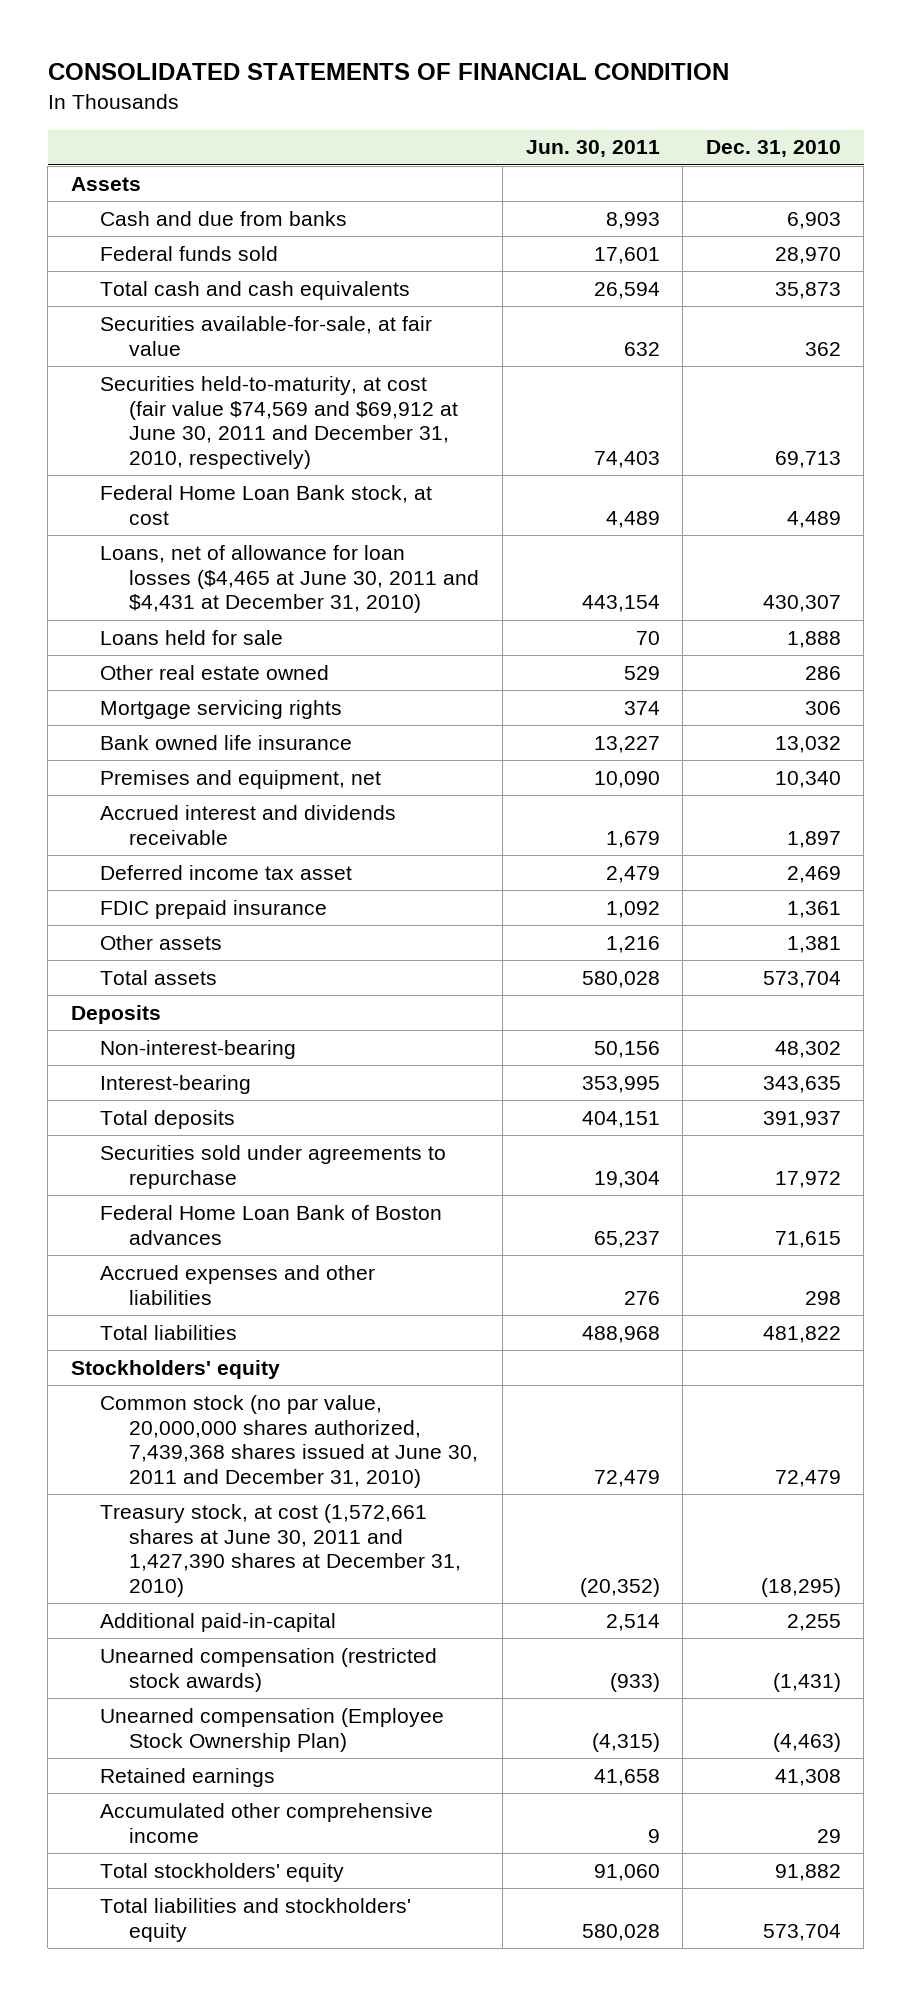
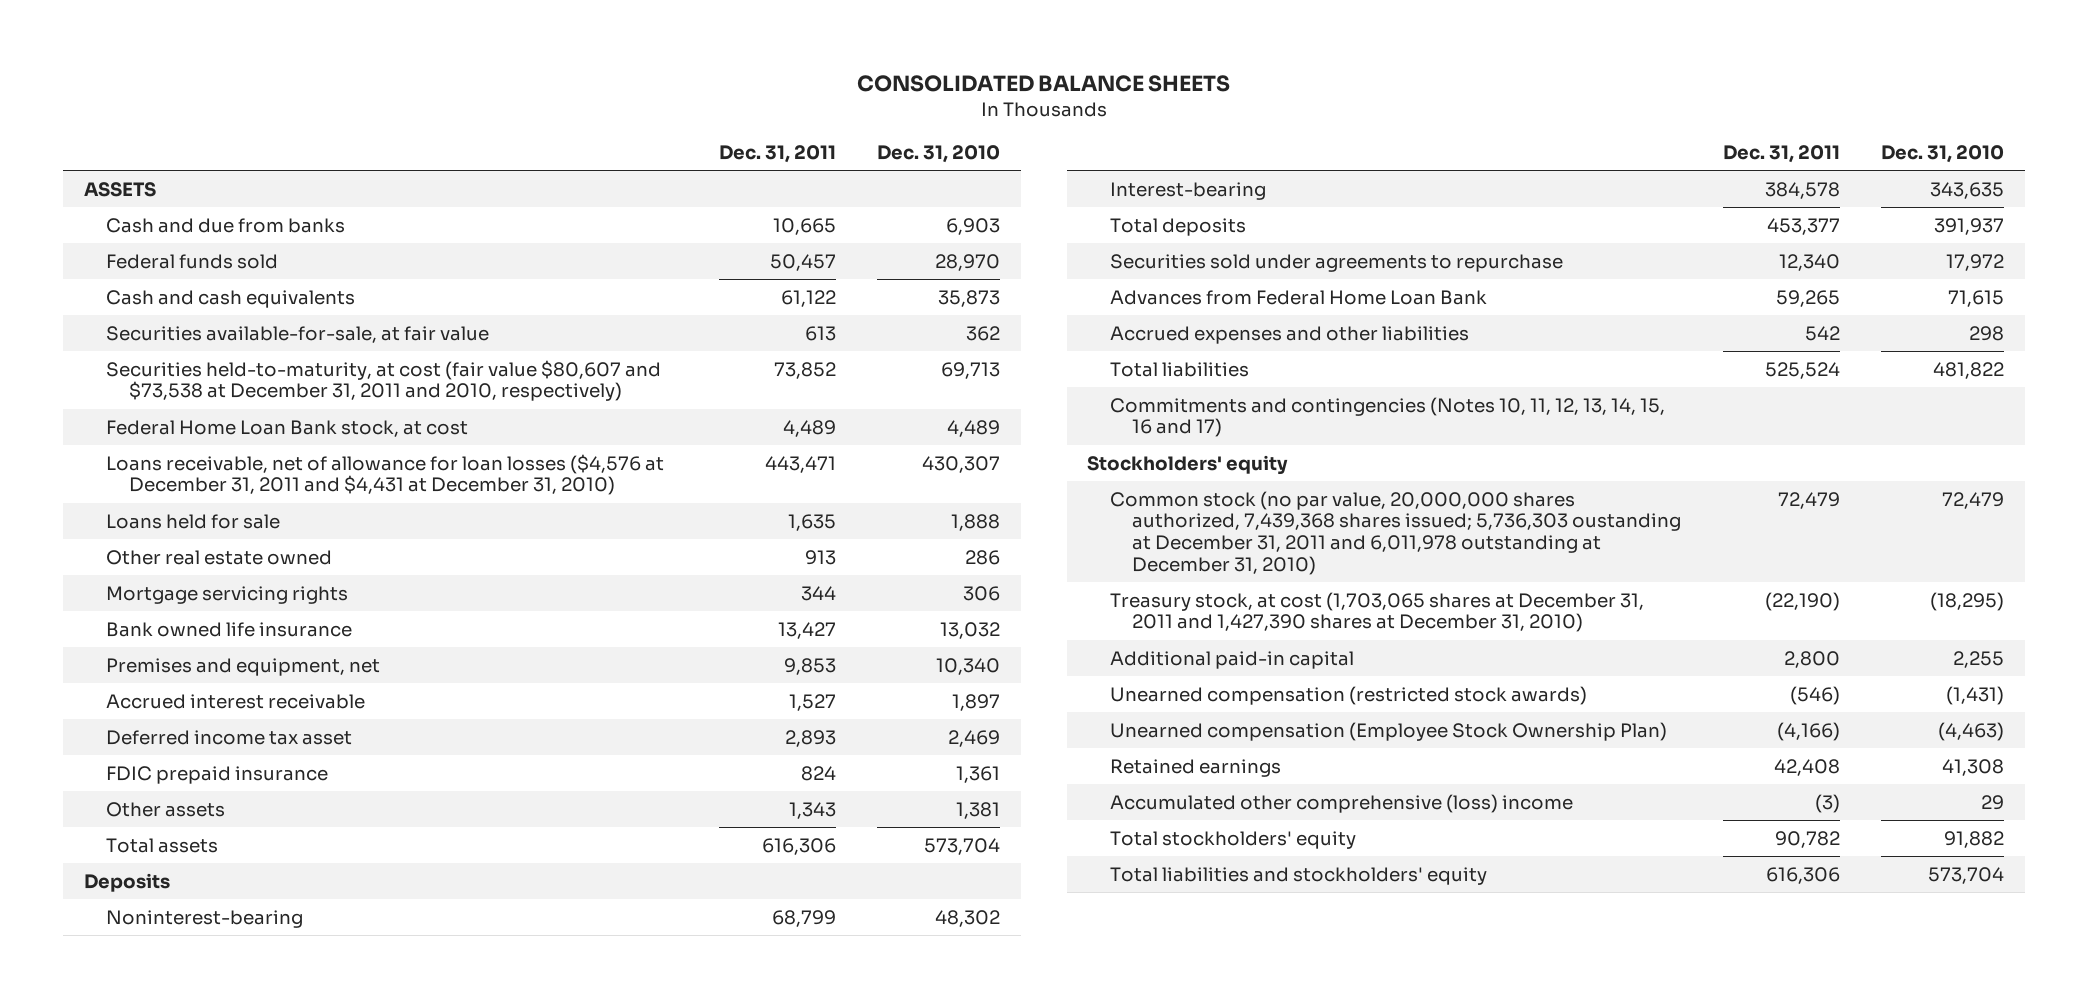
[47,63,729,81] CONSOLIDATED STATEMENTS OF FINANCIAL CONDITION -> [856,75,1230,93] CONSOLIDATED BALANCE SHEETS
[525,140,660,158] Jun. 30, 2011 -> none
none -> [718,144,836,163] Dec. 31, 2011
[70,176,141,191] Assets -> [83,181,156,197] ASSETS
[100,280,411,300] Total cash and cash equivalents -> [106,289,356,308] Cash and cash equivalents
[100,375,459,469] Securities held-to-maturity, at cost (fair value $74,569 and $69,912 at June 30, 2011 and December 31, 2010, respectively) -> [106,359,662,402] Securities held-to-maturity, at cost (fair value $80,607 and $73,538 at December 31, 2011 and 2010, respectively)
[100,544,480,614] Loans, net of allowance for loan losses ($4,465 at June 30, 2011 and $4,431 at December 31, 2010) -> [106,453,665,496] Loans receivable, net of allowance for loan losses ($4,576 at December 31, 2011 and $4,431 at December 31, 2010)
[100,804,397,845] Accrued interest and dividends receivable -> [106,693,366,709] Accrued interest receivable
[100,1039,297,1059] Non-interest-bearing -> [106,909,304,928] Noninterest-bearing
[100,1204,443,1245] Federal Home Loan Bank of Boston advances -> [1109,289,1487,305] Advances from Federal Home Loan Bank
none -> [1109,396,1665,438] Commitments and contingencies (Notes 10, 11, 12, 13, 14, 15, 16 and 17)
[100,1394,479,1488] Common stock (no par value, 20,000,000 shares authorized, 7,439,368 shares issued at June 30, 2011 and December 31, 2010) -> [1109,490,1682,575] Common stock (no par value, 20,000,000 shares authorized, 7,439,368 shares issued; 5,736,303 oustanding at December 31, 2011 and 6,011,978 outstanding at December 31, 2010)
[100,1503,462,1597] Treasury stock, at cost (1,572,661 shares at June 30, 2011 and 1,427,390 shares at December 31, 2010) -> [1109,591,1644,633] Treasury stock, at cost (1,703,065 shares at December 31, 2011 and 1,427,390 shares at December 31, 2010)
[100,1612,337,1632] Additional paid-in-capital -> [1109,650,1354,669] Additional paid-in capital
[100,1802,434,1843] Accumulated other comprehensive income -> [1109,793,1573,813] Accumulated other comprehensive (loss) income

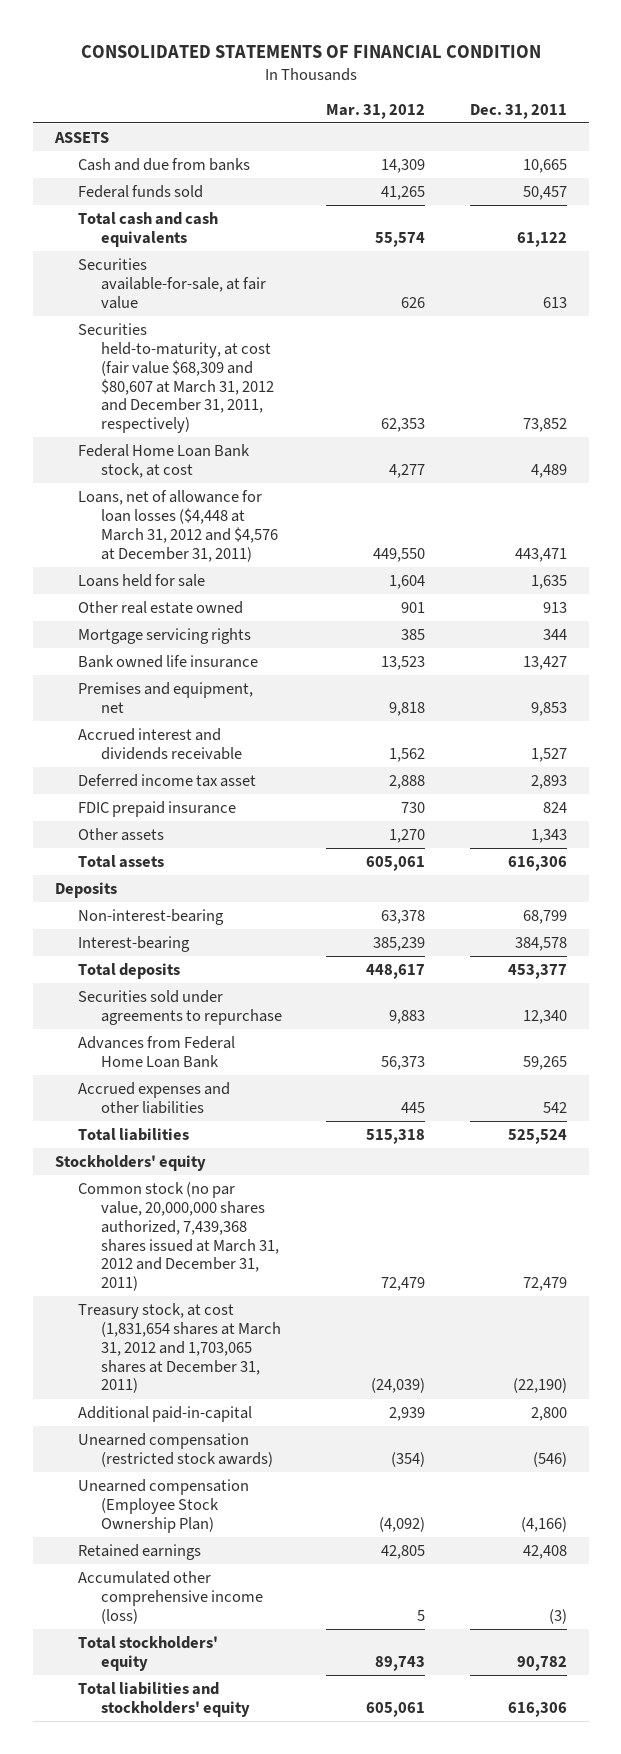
[856,75,1230,93] CONSOLIDATED BALANCE SHEETS -> [80,44,541,58] CONSOLIDATED STATEMENTS OF FINANCIAL CONDITION
[877,144,1001,163] Dec. 31, 2010 -> none
none -> [326,103,426,119] Mar. 31, 2012
[106,289,356,308] Cash and cash equivalents -> [77,211,218,247] Total cash and cash equivalents
[106,359,662,402] Securities held-to-maturity, at cost (fair value $80,607 and $73,538 at December 31, 2011 and 2010, respectively) -> [77,322,274,434] Securities held-to-maturity, at cost (fair value $68,309 and $80,607 at March 31, 2012 and December 31, 2011, respectively)
[106,453,665,496] Loans receivable, net of allowance for loan losses ($4,576 at December 31, 2011 and $4,431 at December 31, 2010) -> [77,489,278,562] Loans, net of allowance for loan losses ($4,448 at March 31, 2012 and $4,576 at December 31, 2011)
[106,693,366,709] Accrued interest receivable -> [77,727,242,760] Accrued interest and dividends receivable
[106,909,304,928] Noninterest-bearing -> [77,908,224,925] Non-interest-bearing
[1109,396,1665,438] Commitments and contingencies (Notes 10, 11, 12, 13, 14, 15, 16 and 17) -> none
[1109,490,1682,575] Common stock (no par value, 20,000,000 shares authorized, 7,439,368 shares issued; 5,736,303 oustanding at December 31, 2011 and 6,011,978 outstanding at December 31, 2010) -> [77,1181,279,1292] Common stock (no par value, 20,000,000 shares authorized, 7,439,368 shares issued at March 31, 2012 and December 31, 2011)
[1109,591,1644,633] Treasury stock, at cost (1,703,065 shares at December 31, 2011 and 1,427,390 shares at December 31, 2010) -> [77,1302,281,1394] Treasury stock, at cost (1,831,654 shares at March 31, 2012 and 1,703,065 shares at December 31, 2011)
[1109,650,1354,669] Additional paid-in capital -> [77,1405,252,1422] Additional paid-in-capital
[1109,793,1573,813] Accumulated other comprehensive (loss) income -> [77,1570,263,1624] Accumulated other comprehensive income (loss)

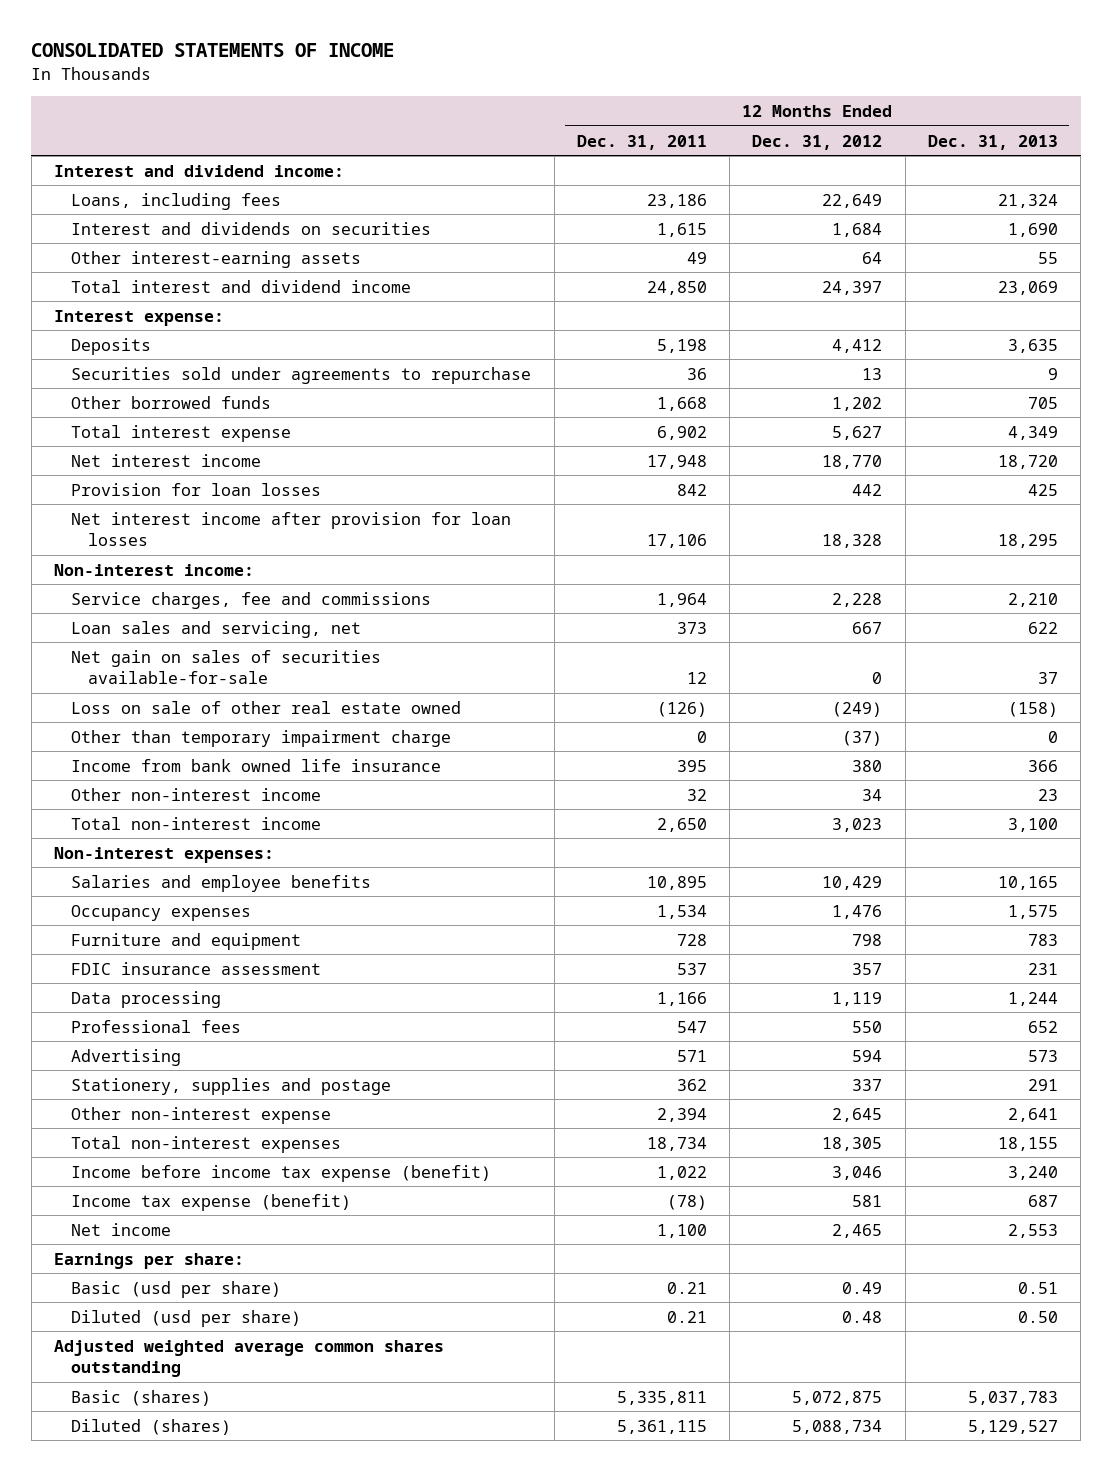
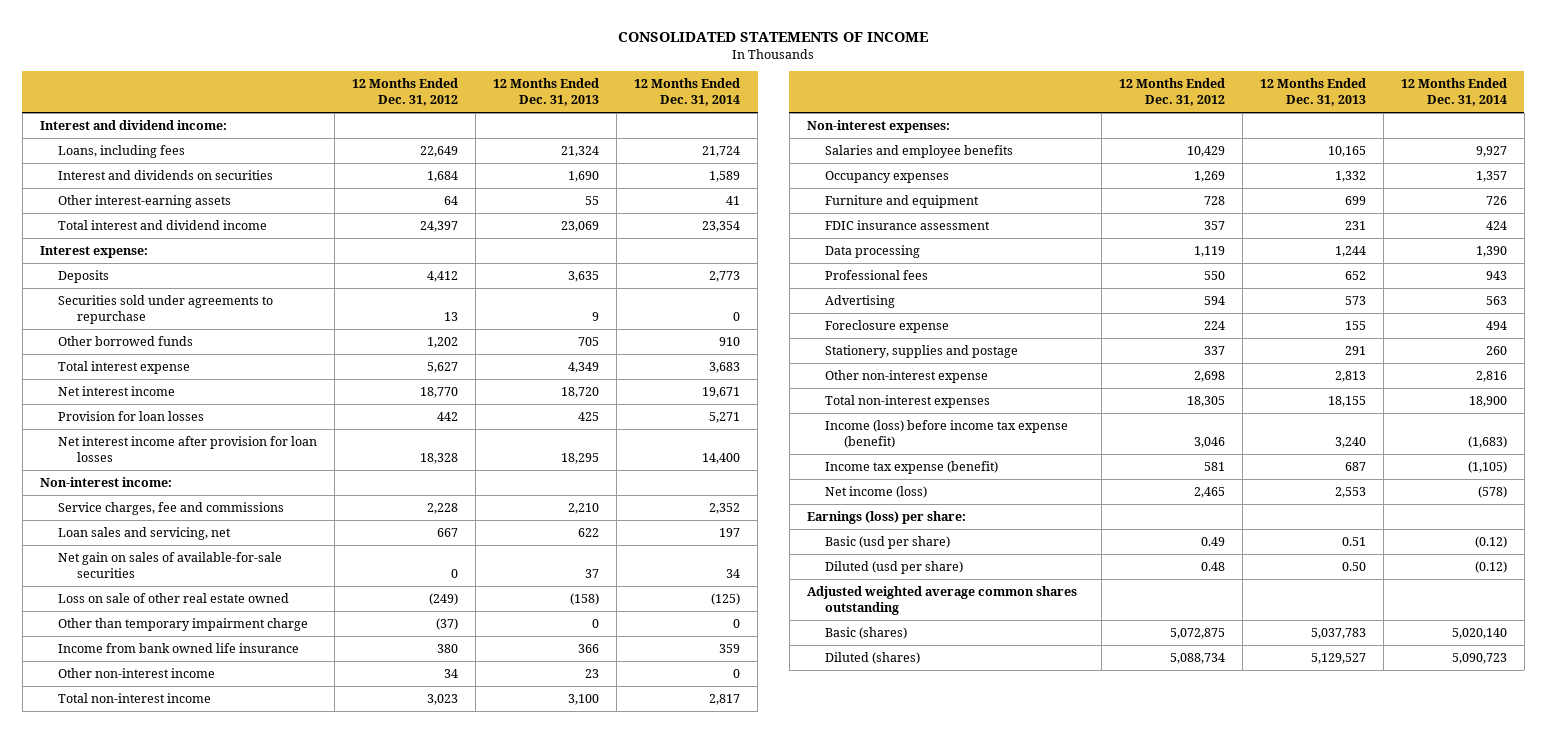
[576,134,707,150] Dec. 31, 2011 -> none
none -> [634,78,741,106] 12 Months Ended Dec. 31, 2014
[71,649,382,684] Net gain on sales of securities available-for-sale -> [58,552,283,578] Net gain on sales of available-for-sale securities
[832,904,883,919] 1,476 -> [1194,171,1226,183] 1,269
[1007,904,1058,919] 1,575 -> [1335,171,1367,183] 1,332
[852,933,883,946] 798 -> [1204,196,1226,206] 728
[1027,933,1058,946] 783 -> [1345,196,1367,206] 699
none -> [825,320,950,334] Foreclosure expense
[832,1107,883,1122] 2,645 -> [1194,371,1226,383] 2,698
[1007,1107,1058,1122] 2,641 -> [1335,371,1367,383] 2,813
[71,1164,492,1182] Income before income tax expense (benefit) -> [825,420,1069,448] Income (loss) before income tax expense (benefit)
[71,1222,172,1236] Net income -> [825,486,928,499] Net income (loss)
[54,1252,245,1269] Earnings per share: -> [806,511,966,525] Earnings (loss) per share:

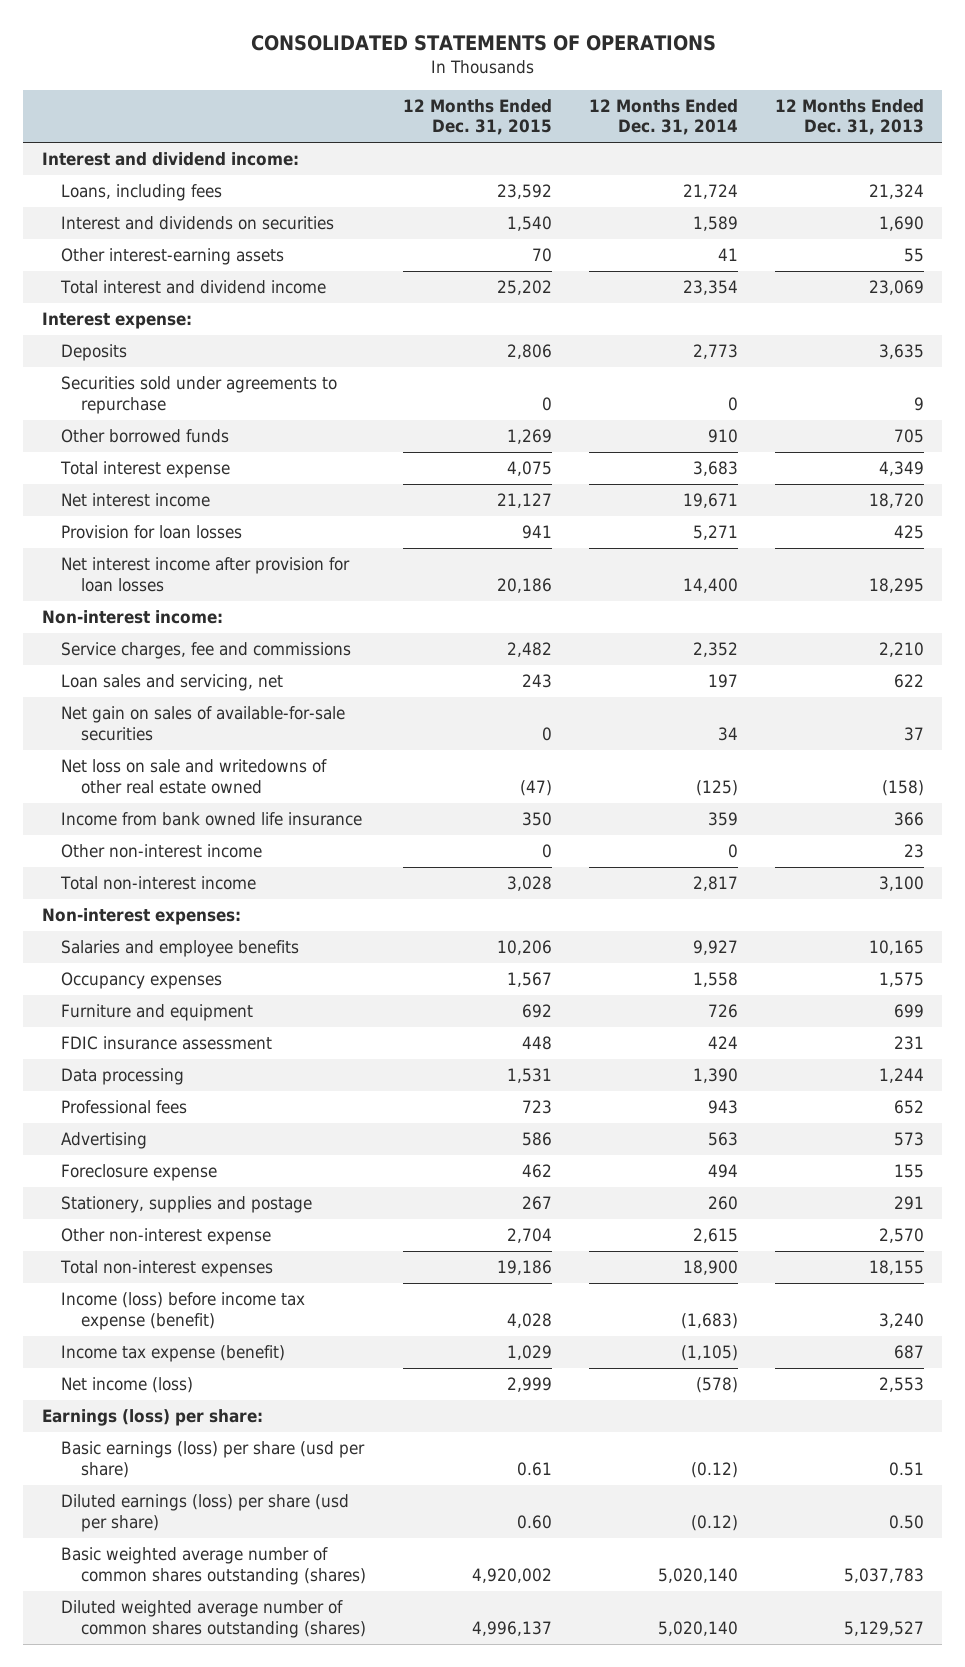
[618,31,929,42] CONSOLIDATED STATEMENTS OF INCOME -> [250,34,716,51] CONSOLIDATED STATEMENTS OF OPERATIONS
[352,78,459,106] 12 Months Ended Dec. 31, 2012 -> none
none -> [402,98,552,136] 12 Months Ended Dec. 31, 2015
[58,618,309,632] Other than temporary impairment charge -> none
[58,593,290,604] Loss on sale of other real estate owned -> [61,759,328,794] Net loss on sale and writedowns of other real estate owned
[1335,171,1367,183] 1,332 -> [878,972,924,988] 1,575
[1476,171,1508,183] 1,357 -> [692,972,738,988] 1,558
[1335,371,1367,383] 2,813 -> [878,1228,924,1244] 2,570
[1476,371,1508,383] 2,816 -> [692,1228,738,1244] 2,615
[806,586,1077,615] Adjusted weighted average common shares outstanding -> none
[825,536,951,550] Basic (usd per share) -> [61,1441,366,1478] Basic earnings (loss) per share (usd per share)
[825,561,964,575] Diluted (usd per share) -> [61,1494,350,1532] Diluted earnings (loss) per share (usd per share)
[825,627,908,640] Basic (shares) -> [61,1547,366,1585] Basic weighted average number of common shares outstanding (shares)
[825,652,921,665] Diluted (shares) -> [61,1600,366,1638] Diluted weighted average number of common shares outstanding (shares)
[1452,653,1508,665] 5,090,723 -> [657,1620,738,1636] 5,020,140

